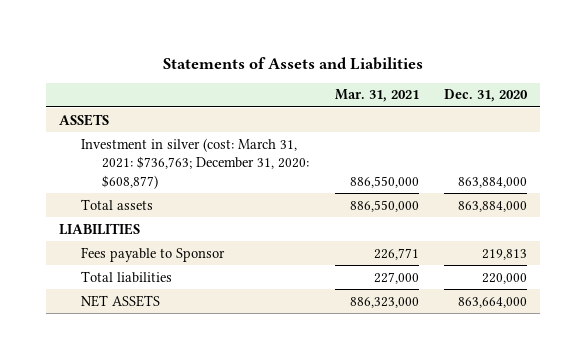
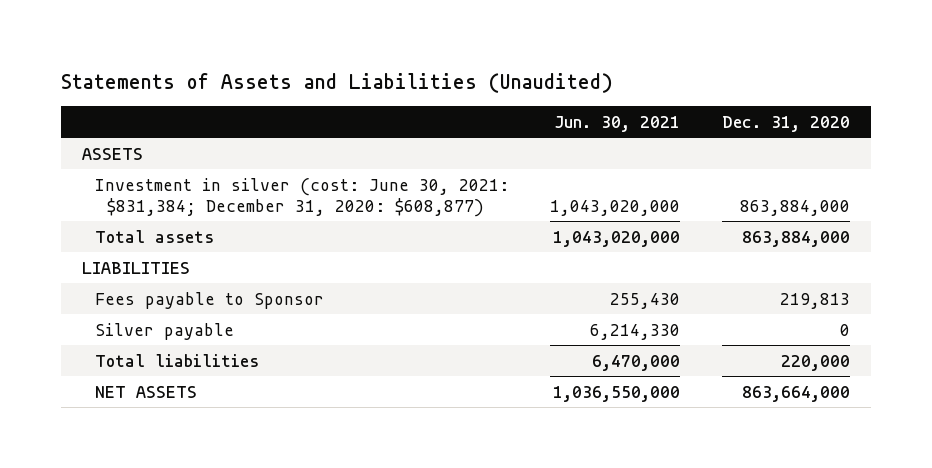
[163,56,424,70] Statements of Assets and Liabilities -> [61,72,614,93] Statements of Assets and Liabilities (Unaudited)
[334,89,419,103] Mar. 31, 2021 -> none
none -> [554,115,681,132] Jun. 30, 2021
[80,137,310,189] Investment in silver (cost: March 31, 2021: $736,763; December 31, 2020: $608,877) -> [94,177,509,217] Investment in silver (cost: June 30, 2021: $831,384; December 31, 2020: $608,877)
none -> [94,322,234,340] Silver payable

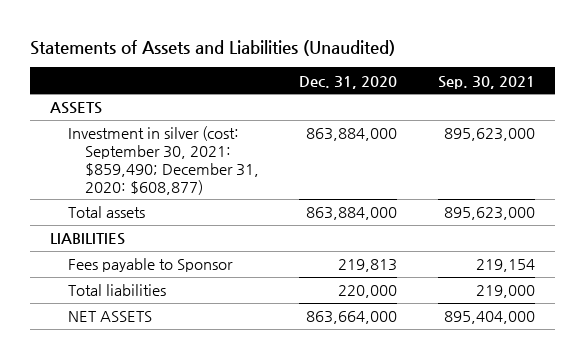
[554,115,681,132] Jun. 30, 2021 -> none
none -> [437,75,535,89] Sep. 30, 2021
[94,177,509,217] Investment in silver (cost: June 30, 2021: $831,384; December 31, 2020: $608,877) -> [67,126,260,195] Investment in silver (cost: September 30, 2021: $859,490; December 31, 2020: $608,877)
[94,322,234,340] Silver payable -> none

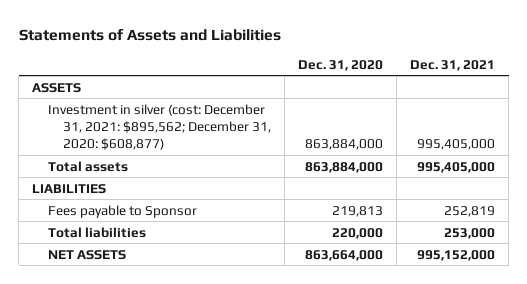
[30,39,396,56] Statements of Assets and Liabilities (Unaudited) -> [18,28,281,41] Statements of Assets and Liabilities
[437,75,535,89] Sep. 30, 2021 -> none
none -> [410,59,496,71] Dec. 31, 2021
[67,126,260,195] Investment in silver (cost: September 30, 2021: $859,490; December 31, 2020: $608,877) -> [47,103,272,151] Investment in silver (cost: December 31, 2021: $895,562; December 31, 2020: $608,877)

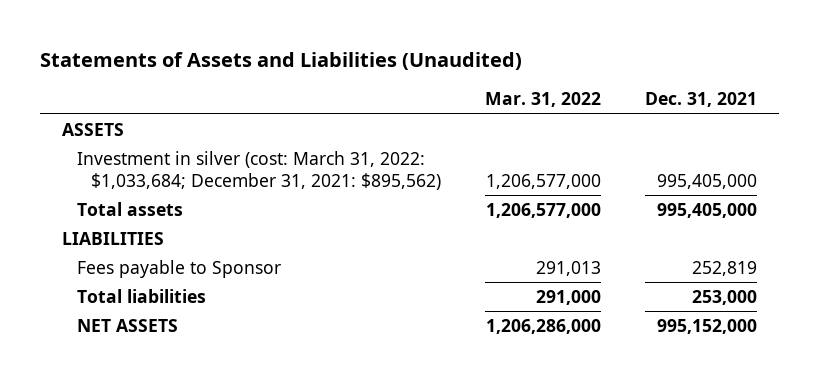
[18,28,281,41] Statements of Assets and Liabilities -> [40,52,523,71] Statements of Assets and Liabilities (Unaudited)
[298,59,384,71] Dec. 31, 2020 -> none
none -> [484,92,601,108] Mar. 31, 2022
[47,103,272,151] Investment in silver (cost: December 31, 2021: $895,562; December 31, 2020: $608,877) -> [76,150,442,190] Investment in silver (cost: March 31, 2022: $1,033,684; December 31, 2021: $895,562)

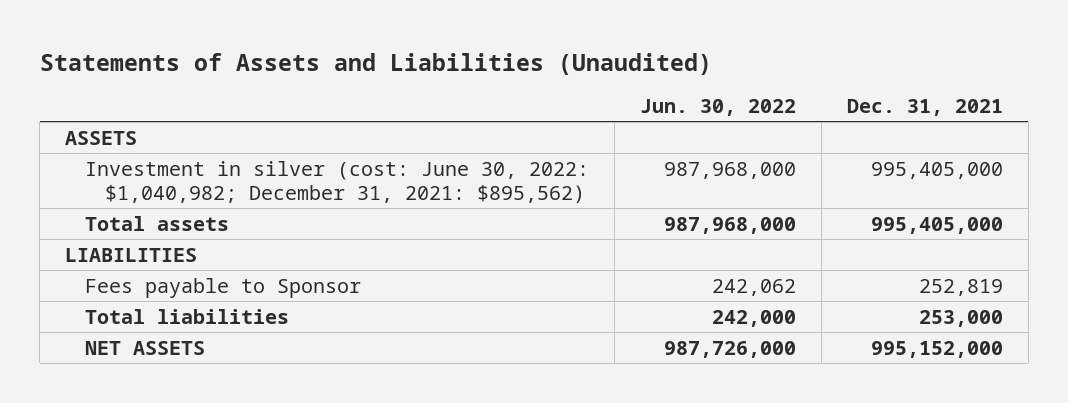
[484,92,601,108] Mar. 31, 2022 -> none
none -> [639,99,796,117] Jun. 30, 2022
[76,150,442,190] Investment in silver (cost: March 31, 2022: $1,033,684; December 31, 2021: $895,562) -> [85,160,590,204] Investment in silver (cost: June 30, 2022: $1,040,982; December 31, 2021: $895,562)

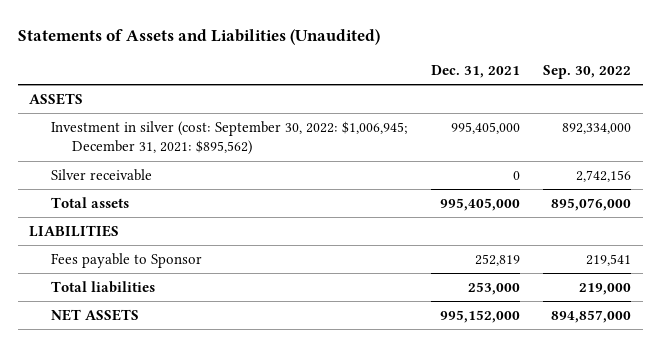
[639,99,796,117] Jun. 30, 2022 -> none
none -> [543,64,632,79] Sep. 30, 2022
[85,160,590,204] Investment in silver (cost: June 30, 2022: $1,040,982; December 31, 2021: $895,562) -> [50,121,408,156] Investment in silver (cost: September 30, 2022: $1,006,945; December 31, 2021: $895,562)
none -> [50,169,152,182] Silver receivable

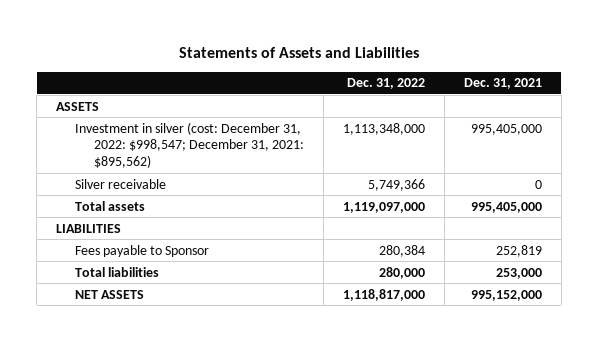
[17,28,380,45] Statements of Assets and Liabilities (Unaudited) -> [178,46,419,58] Statements of Assets and Liabilities
[543,64,632,79] Sep. 30, 2022 -> none
none -> [347,78,426,90] Dec. 31, 2022
[50,121,408,156] Investment in silver (cost: September 30, 2022: $1,006,945; December 31, 2021: $895,562) -> [75,121,305,169] Investment in silver (cost: December 31, 2022: $998,547; December 31, 2021: $895,562)

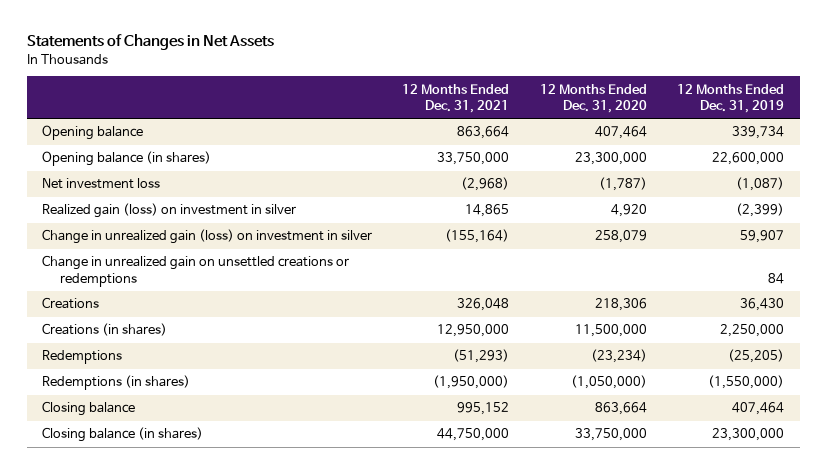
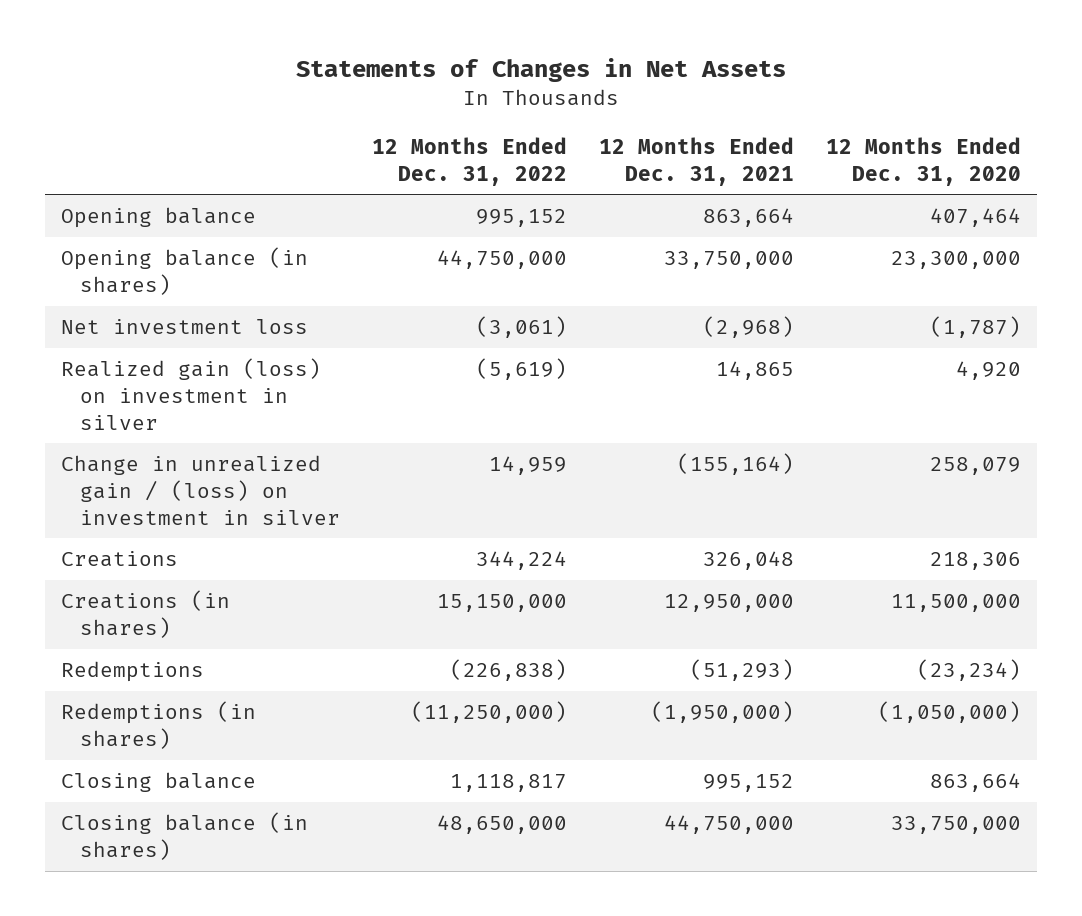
[677,83,785,114] 12 Months Ended Dec. 31, 2019 -> none
none -> [371,136,567,186] 12 Months Ended Dec. 31, 2022
[41,255,349,287] Change in unrealized gain on unsettled creations or redemptions -> none
[41,229,372,245] Change in unrealized gain (loss) on investment in silver -> [61,455,340,525] Change in unrealized gain / (loss) on investment in silver

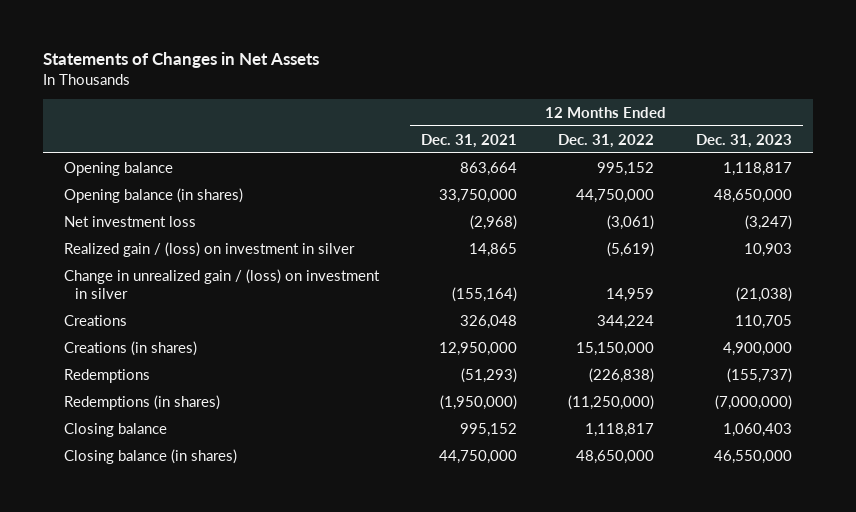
[825,136,1021,186] 12 Months Ended Dec. 31, 2020 -> none
none -> [696,133,793,148] Dec. 31, 2023
[61,358,322,430] Realized gain (loss) on investment in silver -> [63,241,355,257] Realized gain / (loss) on investment in silver

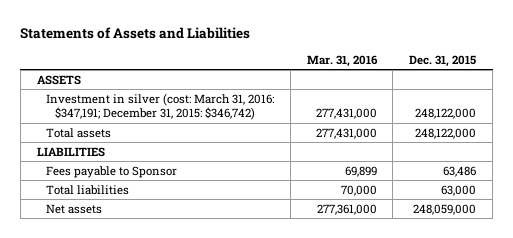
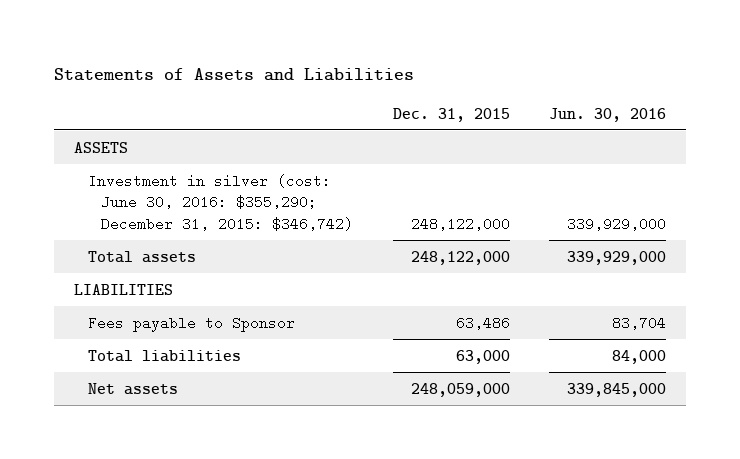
[306,54,378,67] Mar. 31, 2016 -> none
none -> [549,107,667,122] Jun. 30, 2016
[45,92,274,121] Investment in silver (cost: March 31, 2016: $347,191; December 31, 2015: $346,742) -> [87,173,354,231] Investment in silver (cost: June 30, 2016: $355,290; December 31, 2015: $346,742)

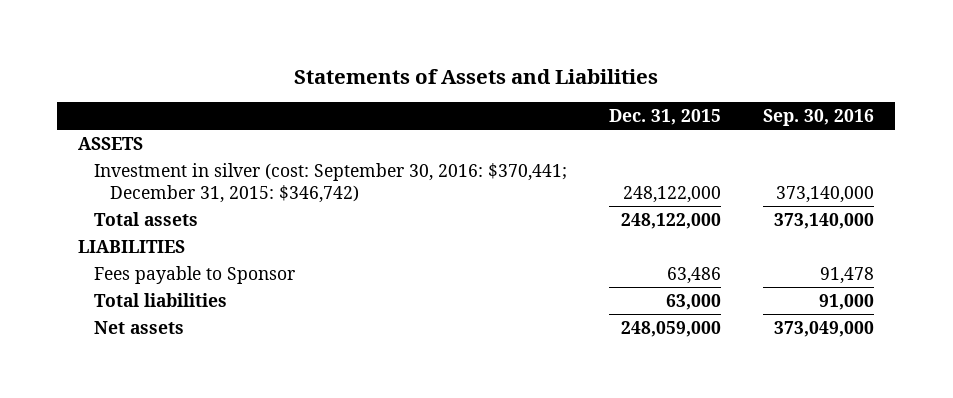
[549,107,667,122] Jun. 30, 2016 -> none
none -> [763,108,875,126] Sep. 30, 2016
[87,173,354,231] Investment in silver (cost: June 30, 2016: $355,290; December 31, 2015: $346,742) -> [93,162,567,204] Investment in silver (cost: September 30, 2016: $370,441; December 31, 2015: $346,742)

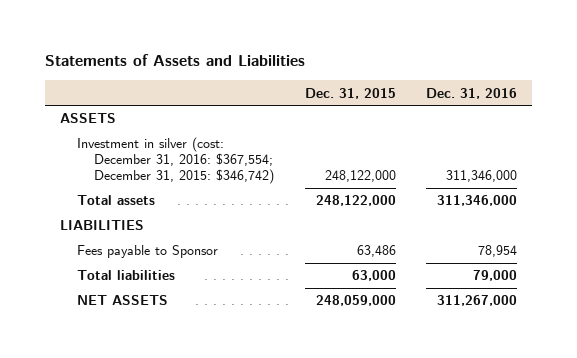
[763,108,875,126] Sep. 30, 2016 -> none
none -> [426,87,518,99] Dec. 31, 2016
[93,162,567,204] Investment in silver (cost: September 30, 2016: $370,441; December 31, 2015: $346,742) -> [76,137,274,185] Investment in silver (cost: December 31, 2016: $367,554; December 31, 2015: $346,742)
[93,320,184,334] Net assets -> [76,295,168,306] NET ASSETS

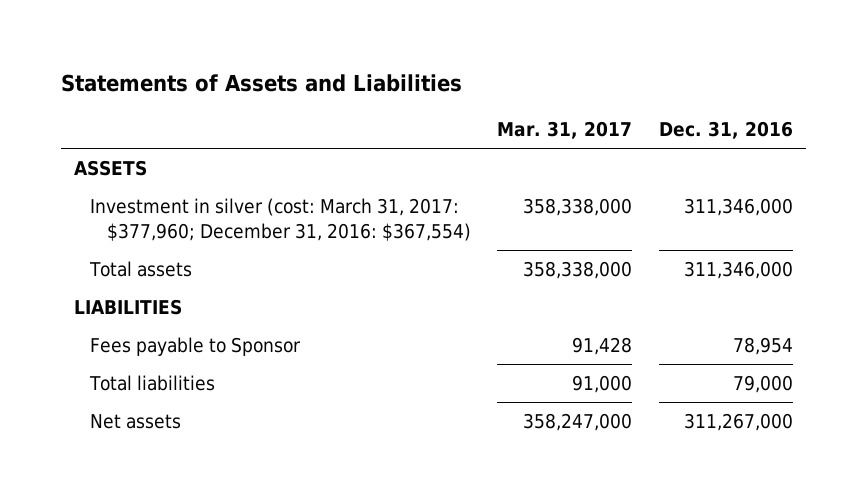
[304,87,396,99] Dec. 31, 2015 -> none
none -> [497,121,633,140] Mar. 31, 2017
[76,137,274,185] Investment in silver (cost: December 31, 2016: $367,554; December 31, 2015: $346,742) -> [90,198,471,241] Investment in silver (cost: March 31, 2017: $377,960; December 31, 2016: $367,554)
[76,295,168,306] NET ASSETS -> [90,414,182,430] Net assets

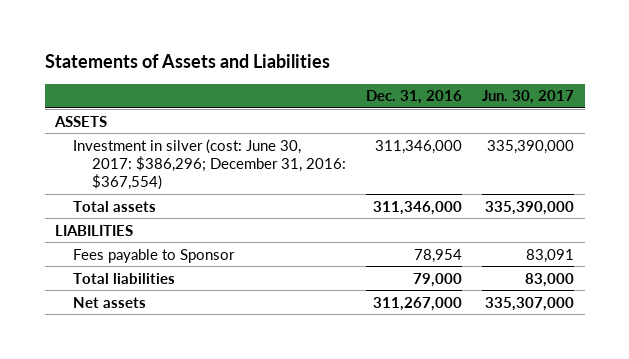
[497,121,633,140] Mar. 31, 2017 -> none
none -> [482,90,575,105] Jun. 30, 2017
[90,198,471,241] Investment in silver (cost: March 31, 2017: $377,960; December 31, 2016: $367,554) -> [73,138,346,191] Investment in silver (cost: June 30, 2017: $386,296; December 31, 2016: $367,554)

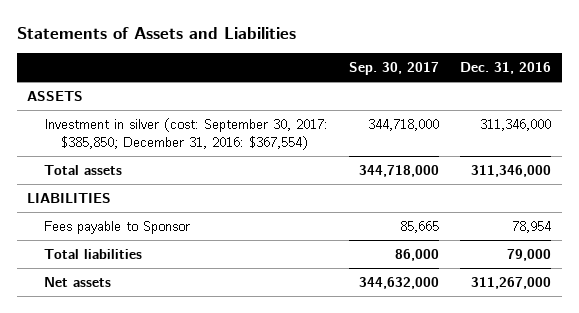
[482,90,575,105] Jun. 30, 2017 -> none
none -> [349,62,440,76] Sep. 30, 2017
[73,138,346,191] Investment in silver (cost: June 30, 2017: $386,296; December 31, 2016: $367,554) -> [44,118,329,151] Investment in silver (cost: September 30, 2017: $385,850; December 31, 2016: $367,554)

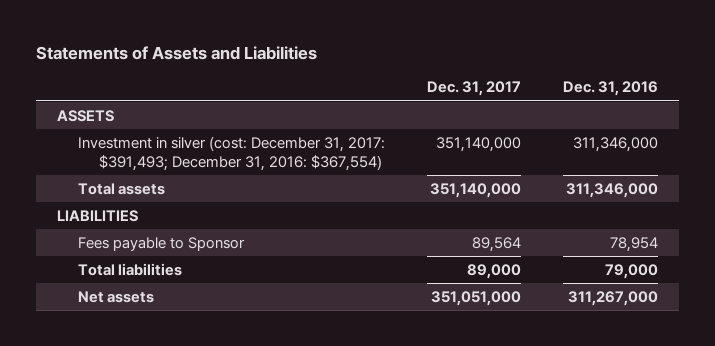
[349,62,440,76] Sep. 30, 2017 -> none
none -> [427,81,522,97] Dec. 31, 2017
[44,118,329,151] Investment in silver (cost: September 30, 2017: $385,850; December 31, 2016: $367,554) -> [78,135,386,171] Investment in silver (cost: December 31, 2017: $391,493; December 31, 2016: $367,554)

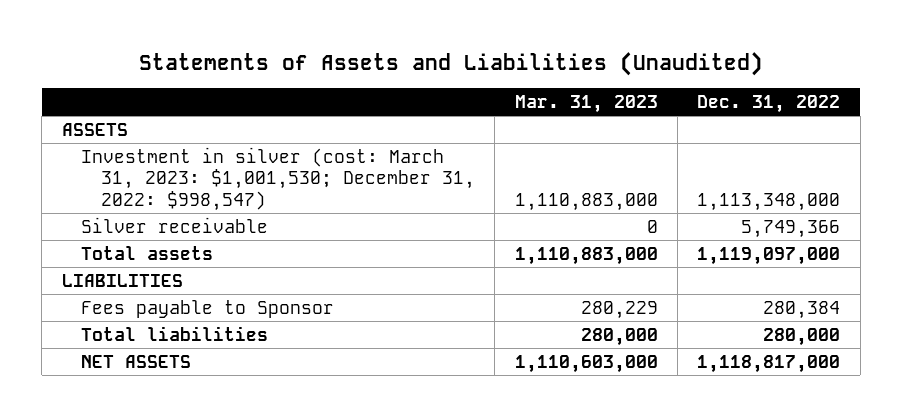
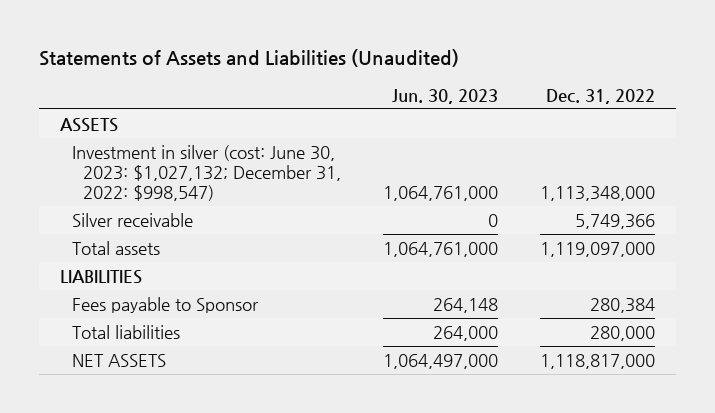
[514,94,658,113] Mar. 31, 2023 -> none
none -> [392,88,499,104] Jun. 30, 2023
[81,146,475,211] Investment in silver (cost: March 31, 2023: $1,001,530; December 31, 2022: $998,547) -> [71,144,342,202] Investment in silver (cost: June 30, 2023: $1,027,132; December 31, 2022: $998,547)

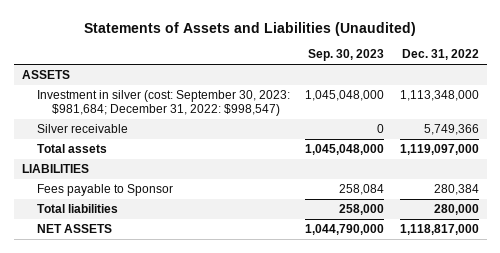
[392,88,499,104] Jun. 30, 2023 -> none
none -> [308,49,385,62] Sep. 30, 2023
[71,144,342,202] Investment in silver (cost: June 30, 2023: $1,027,132; December 31, 2022: $998,547) -> [36,89,290,117] Investment in silver (cost: September 30, 2023: $981,684; December 31, 2022: $998,547)

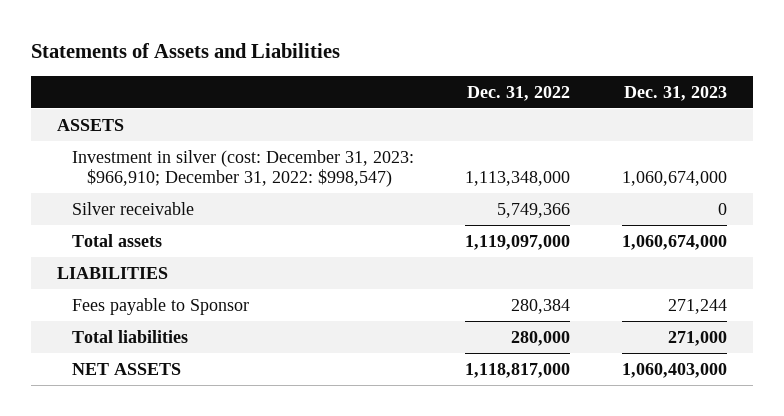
[84,21,417,36] Statements of Assets and Liabilities (Unaudited) -> [30,43,340,59] Statements of Assets and Liabilities
[308,49,385,62] Sep. 30, 2023 -> none
none -> [624,85,728,101] Dec. 31, 2023
[36,89,290,117] Investment in silver (cost: September 30, 2023: $981,684; December 31, 2022: $998,547) -> [71,149,414,188] Investment in silver (cost: December 31, 2023: $966,910; December 31, 2022: $998,547)

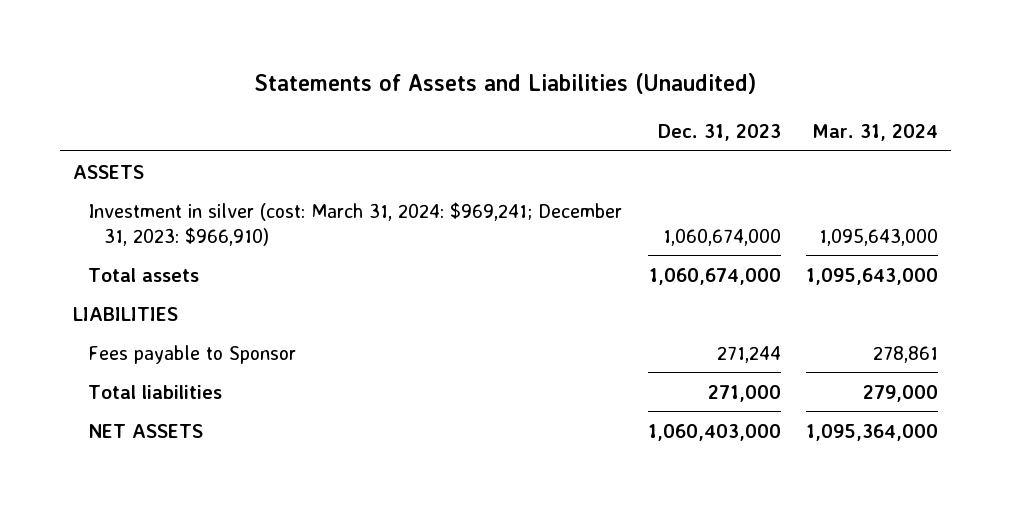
[30,43,340,59] Statements of Assets and Liabilities -> [254,73,757,95] Statements of Assets and Liabilities (Unaudited)
[467,85,571,101] Dec. 31, 2022 -> none
none -> [812,123,939,141] Mar. 31, 2024
[71,201,194,215] Silver receivable -> none
[71,149,414,188] Investment in silver (cost: December 31, 2023: $966,910; December 31, 2022: $998,547) -> [88,201,623,246] Investment in silver (cost: March 31, 2024: $969,241; December 31, 2023: $966,910)

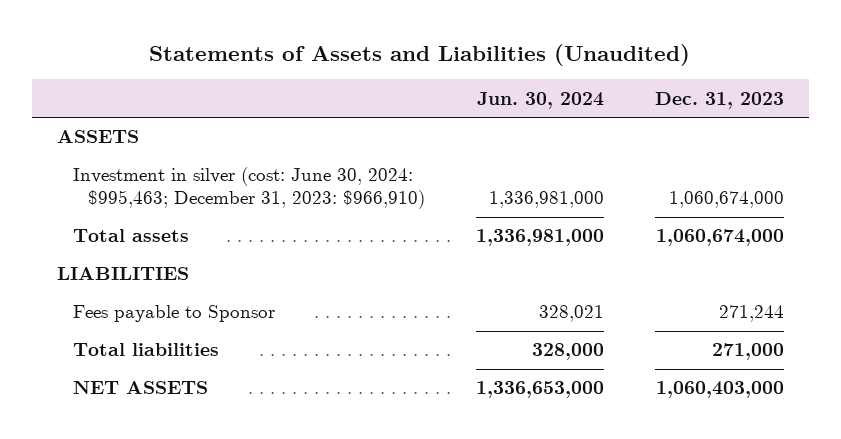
[812,123,939,141] Mar. 31, 2024 -> none
none -> [477,91,605,109] Jun. 30, 2024
[88,201,623,246] Investment in silver (cost: March 31, 2024: $969,241; December 31, 2023: $966,910) -> [72,167,426,210] Investment in silver (cost: June 30, 2024: $995,463; December 31, 2023: $966,910)

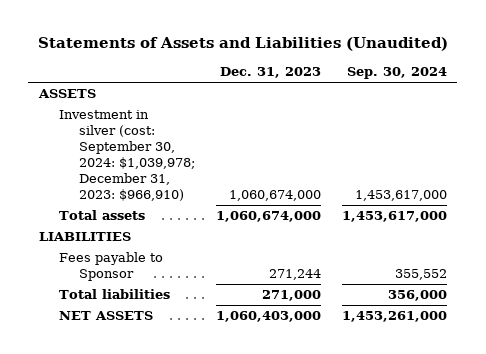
[477,91,605,109] Jun. 30, 2024 -> none
none -> [346,67,447,80] Sep. 30, 2024
[72,167,426,210] Investment in silver (cost: June 30, 2024: $995,463; December 31, 2023: $966,910) -> [58,110,195,202] Investment in silver (cost: September 30, 2024: $1,039,978; December 31, 2023: $966,910)

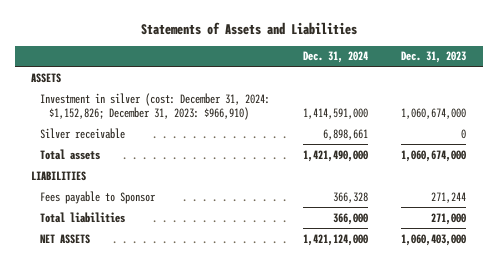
[37,37,448,52] Statements of Assets and Liabilities (Unaudited) -> [140,21,357,35] Statements of Assets and Liabilities
[346,67,447,80] Sep. 30, 2024 -> none
none -> [303,51,369,64] Dec. 31, 2024
[58,110,195,202] Investment in silver (cost: September 30, 2024: $1,039,978; December 31, 2023: $966,910) -> [40,92,271,121] Investment in silver (cost: December 31, 2024: $1,152,826; December 31, 2023: $966,910)
none -> [40,127,126,139] Silver receivable

